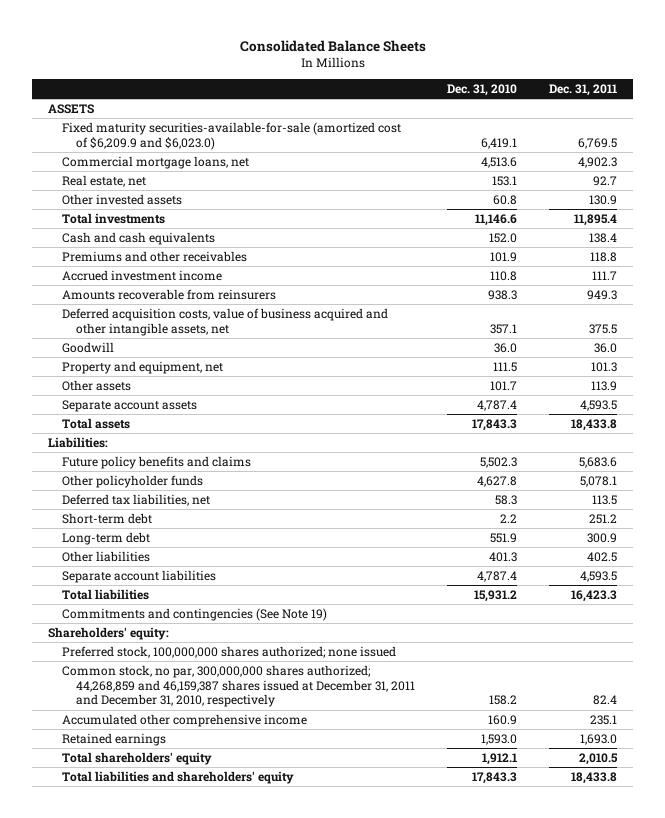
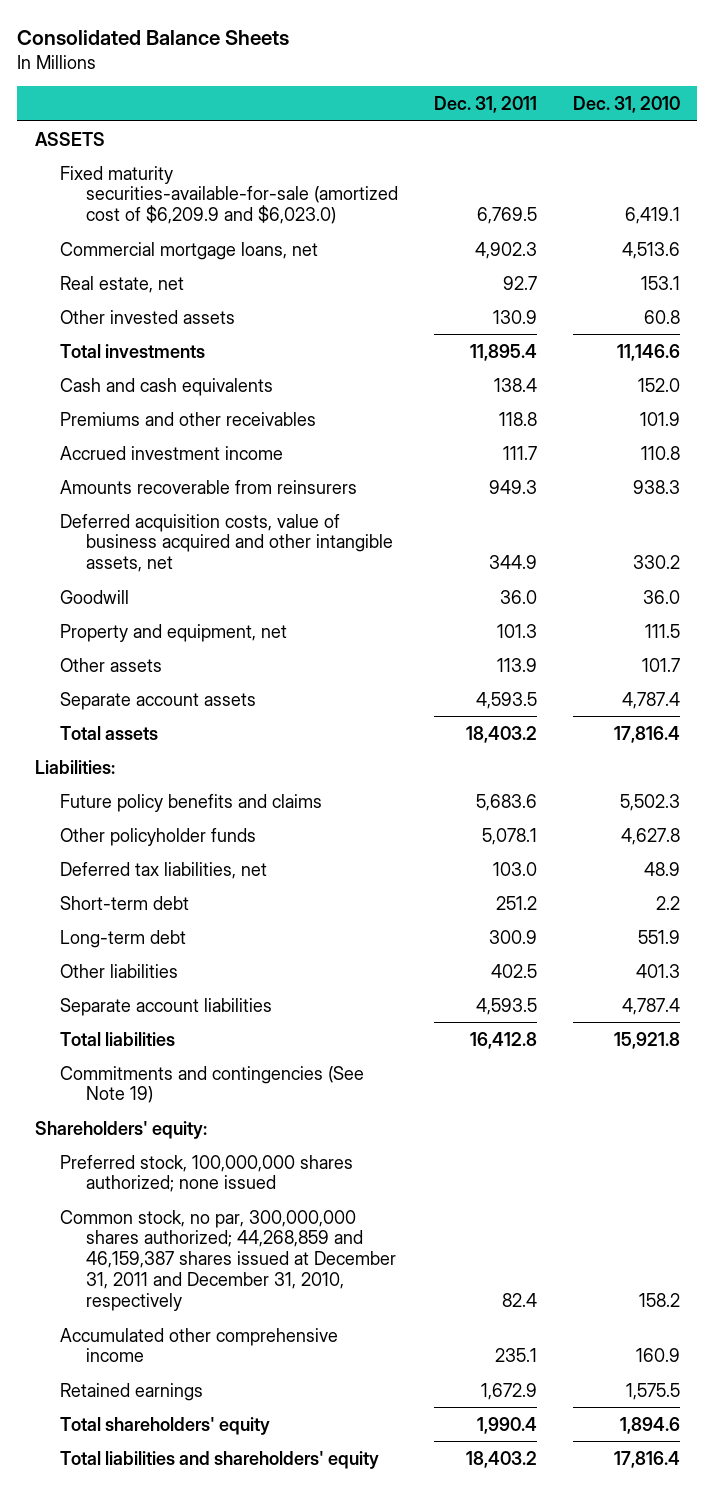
[489,323,517,334] 357.1 -> [632,555,680,570] 330.2
[588,323,617,334] 375.5 -> [488,555,537,570] 344.9
[471,418,517,431] 17,843.3 -> [613,725,680,743] 17,816.4
[570,418,617,431] 18,433.8 -> [465,725,537,743] 18,403.2
[494,494,517,505] 58.3 -> [643,861,680,876] 48.9
[591,494,617,505] 113.5 -> [492,861,537,876] 103.0
[473,589,517,602] 15,931.2 -> [613,1031,680,1049] 15,921.8
[570,589,617,602] 16,423.3 -> [469,1031,537,1049] 16,412.8
[480,733,517,745] 1,593.0 -> [625,1382,680,1400] 1,575.5
[579,733,617,745] 1,693.0 -> [480,1382,537,1400] 1,672.9
[481,752,517,765] 1,912.1 -> [619,1416,680,1434] 1,894.6
[578,752,618,765] 2,010.5 -> [476,1416,537,1434] 1,990.4
[471,771,517,784] 17,843.3 -> [613,1450,680,1468] 17,816.4
[570,771,617,784] 18,433.8 -> [465,1450,537,1468] 18,403.2

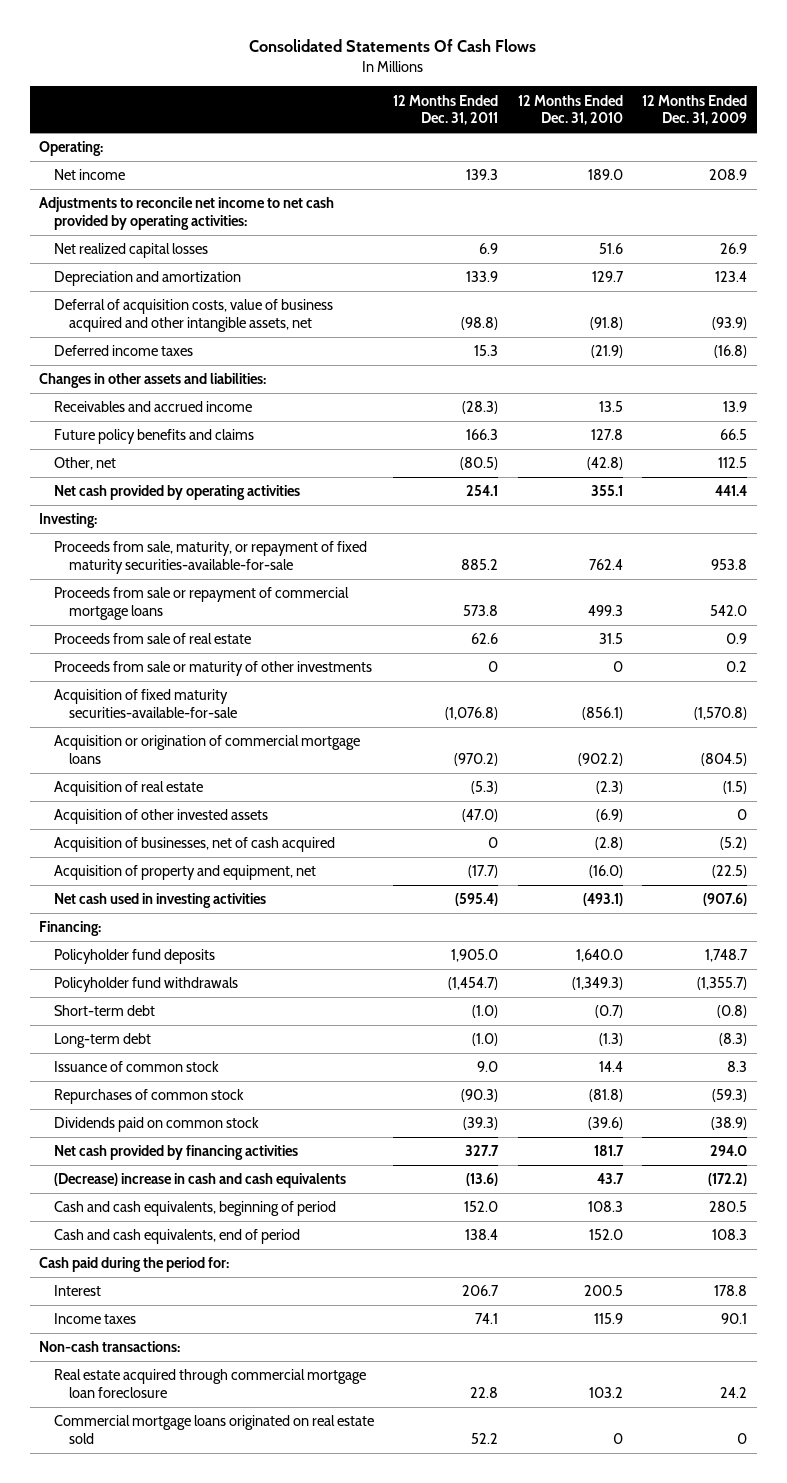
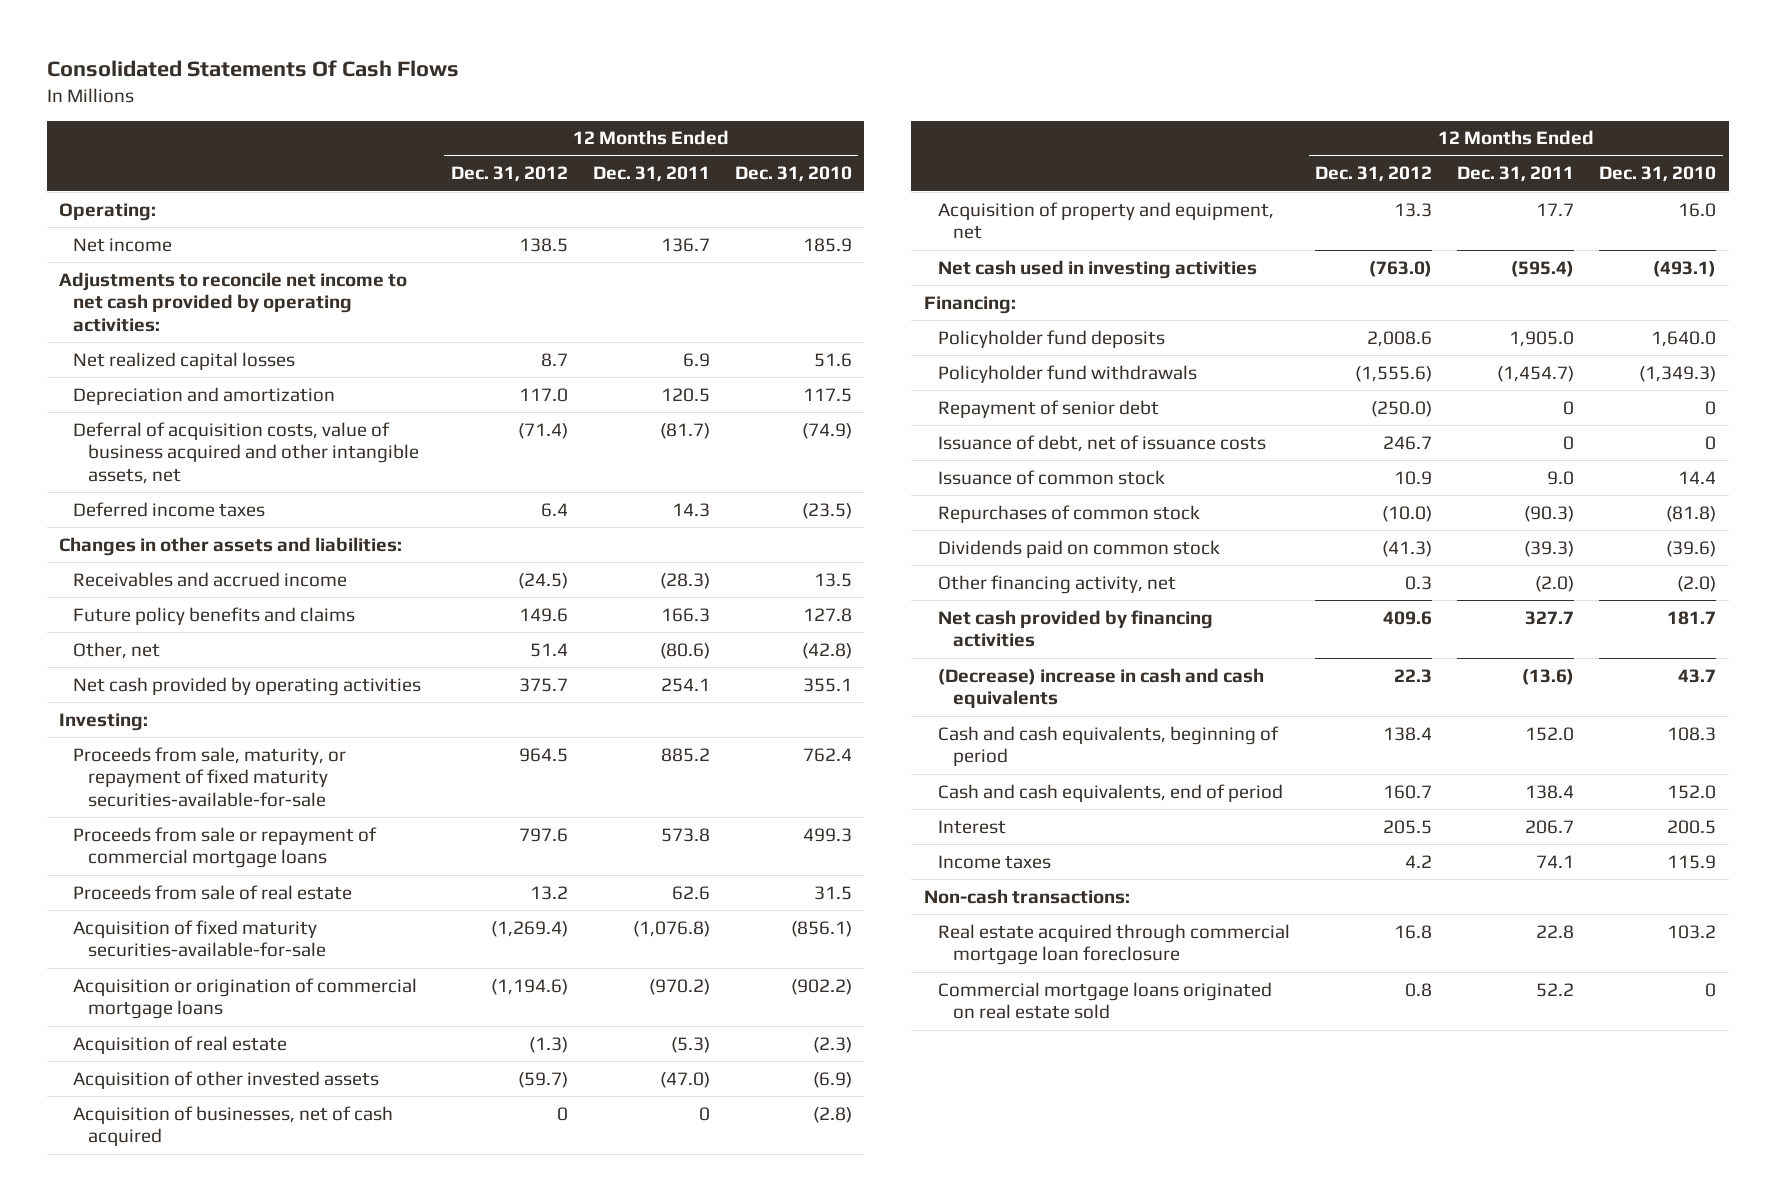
[642,94,748,126] 12 Months Ended Dec. 31, 2009 -> none
none -> [450,166,568,183] Dec. 31, 2012
[466,169,499,181] 139.3 -> [660,237,710,252] 136.7
[587,169,623,181] 189.0 -> [802,237,852,252] 185.9
[466,271,499,283] 133.9 -> [660,387,710,402] 120.5
[591,271,624,283] 129.7 -> [802,387,852,402] 117.5
[461,316,499,330] (98.8) -> [659,422,710,439] (81.7)
[589,316,623,330] (91.8) -> [801,422,852,439] (74.9)
[474,345,499,357] 15.3 -> [671,502,710,517] 14.3
[590,345,623,359] (21.9) -> [801,502,852,519] (23.5)
[460,457,499,471] (80.5) -> [659,642,710,659] (80.6)
[54,661,373,677] Proceeds from sale or maturity of other investments -> none
[468,865,499,879] (17.7) -> [1536,202,1575,216] 17.7
[588,865,623,879] (16.0) -> [1678,202,1717,217] 16.0
[54,1005,156,1017] Short-term debt -> none
[54,1033,152,1049] Long-term debt -> none
none -> [938,399,1160,418] Repayment of senior debt
none -> [938,434,1267,452] Issuance of debt, net of issuance costs
none -> [938,574,1177,594] Other financing activity, net
[39,1257,230,1273] Cash paid during the period for: -> none

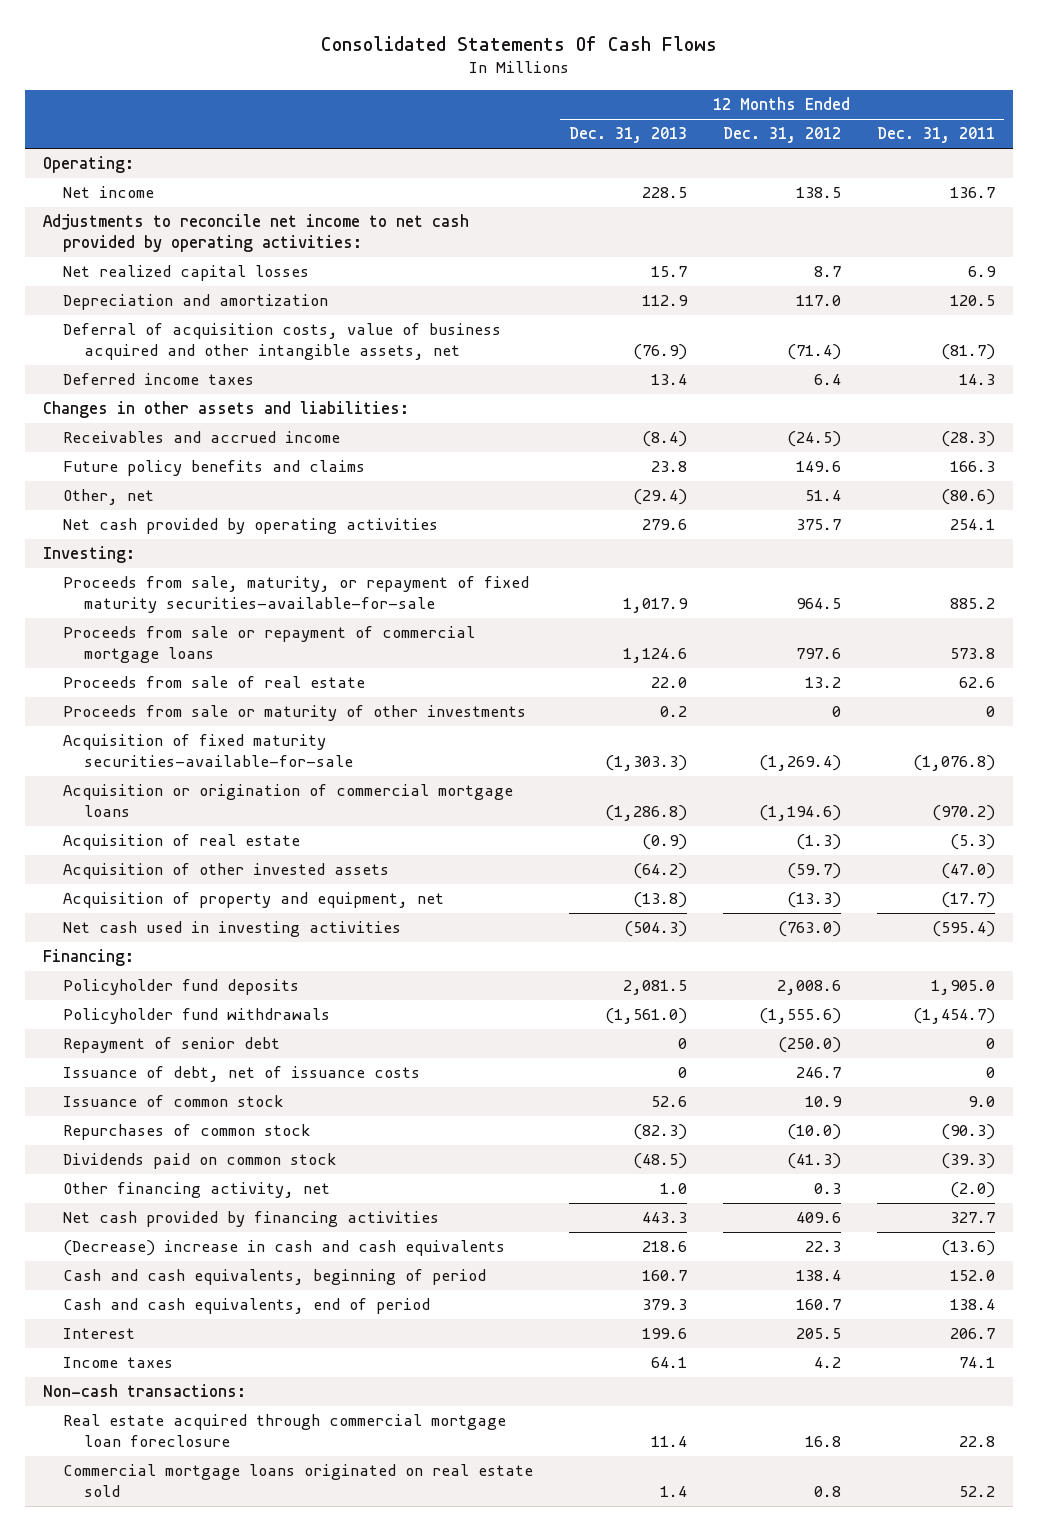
[734,166,852,183] Dec. 31, 2010 -> none
none -> [569,127,688,144] Dec. 31, 2013
none -> [63,705,527,722] Proceeds from sale or maturity of other investments
[73,1105,394,1147] Acquisition of businesses, net of cash acquired -> none
[1394,202,1433,217] 13.3 -> [787,892,842,909] (13.3)
[1536,202,1575,216] 17.7 -> [941,892,996,909] (17.7)

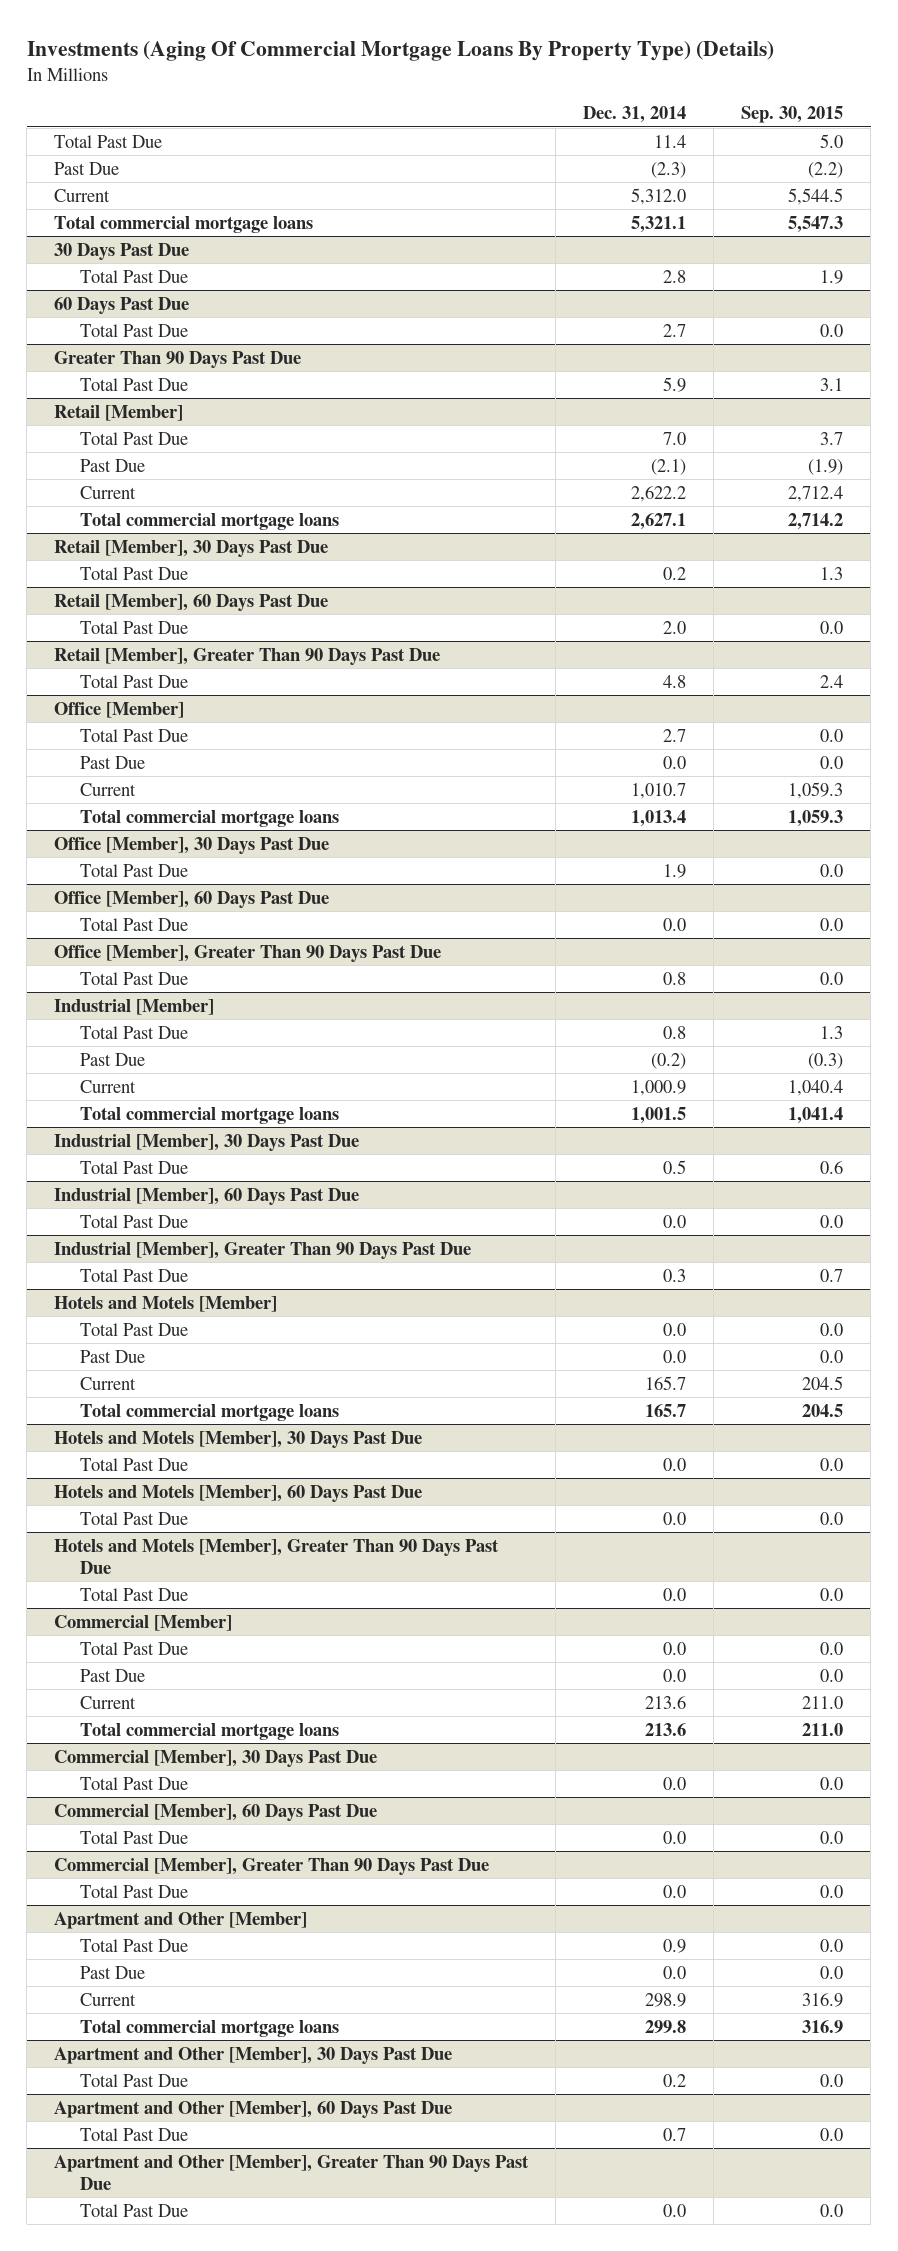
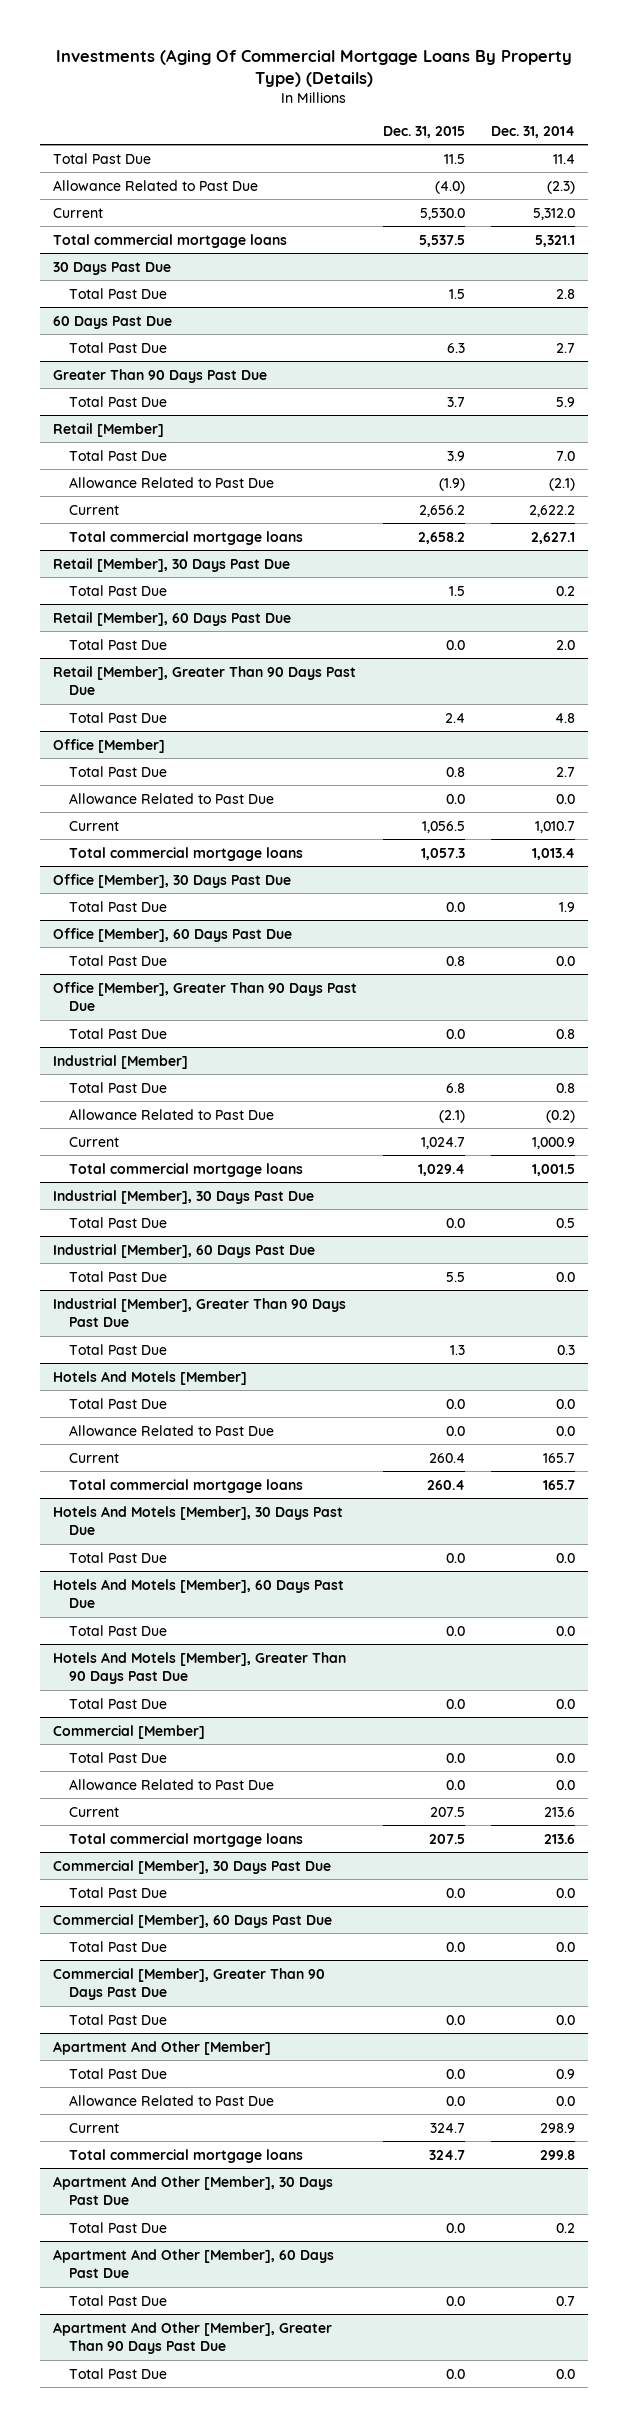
[741,106,844,124] Sep. 30, 2015 -> none
none -> [382,125,465,138] Dec. 31, 2015
[54,161,120,175] Past Due -> [52,179,258,191] Allowance Related to Past Due
[79,458,145,472] Past Due -> [69,476,275,488] Allowance Related to Past Due
[79,755,145,769] Past Due -> [69,792,275,804] Allowance Related to Past Due
[79,1052,145,1066] Past Due -> [69,1108,275,1120] Allowance Related to Past Due
[54,1295,278,1312] Hotels and Motels [Member] -> [52,1370,247,1385] Hotels And Motels [Member]
[79,1349,145,1363] Past Due -> [69,1424,275,1436] Allowance Related to Past Due
[54,1430,423,1448] Hotels and Motels [Member], 30 Days Past Due -> [52,1505,343,1536] Hotels And Motels [Member], 30 Days Past Due
[54,1484,423,1502] Hotels and Motels [Member], 60 Days Past Due -> [52,1578,344,1609] Hotels And Motels [Member], 60 Days Past Due
[54,1538,500,1574] Hotels and Motels [Member], Greater Than 90 Days Past Due -> [52,1651,346,1685] Hotels And Motels [Member], Greater Than 90 Days Past Due
[79,1668,145,1682] Past Due -> [69,1778,275,1790] Allowance Related to Past Due
[54,1911,308,1929] Apartment and Other [Member] -> [52,2040,271,2055] Apartment And Other [Member]
[79,1965,145,1979] Past Due -> [69,2094,275,2106] Allowance Related to Past Due
[54,2046,453,2064] Apartment and Other [Member], 30 Days Past Due -> [52,2175,333,2206] Apartment And Other [Member], 30 Days Past Due
[54,2100,453,2118] Apartment and Other [Member], 60 Days Past Due -> [52,2248,334,2279] Apartment And Other [Member], 60 Days Past Due
[54,2154,530,2190] Apartment and Other [Member], Greater Than 90 Days Past Due -> [52,2321,332,2355] Apartment And Other [Member], Greater Than 90 Days Past Due

